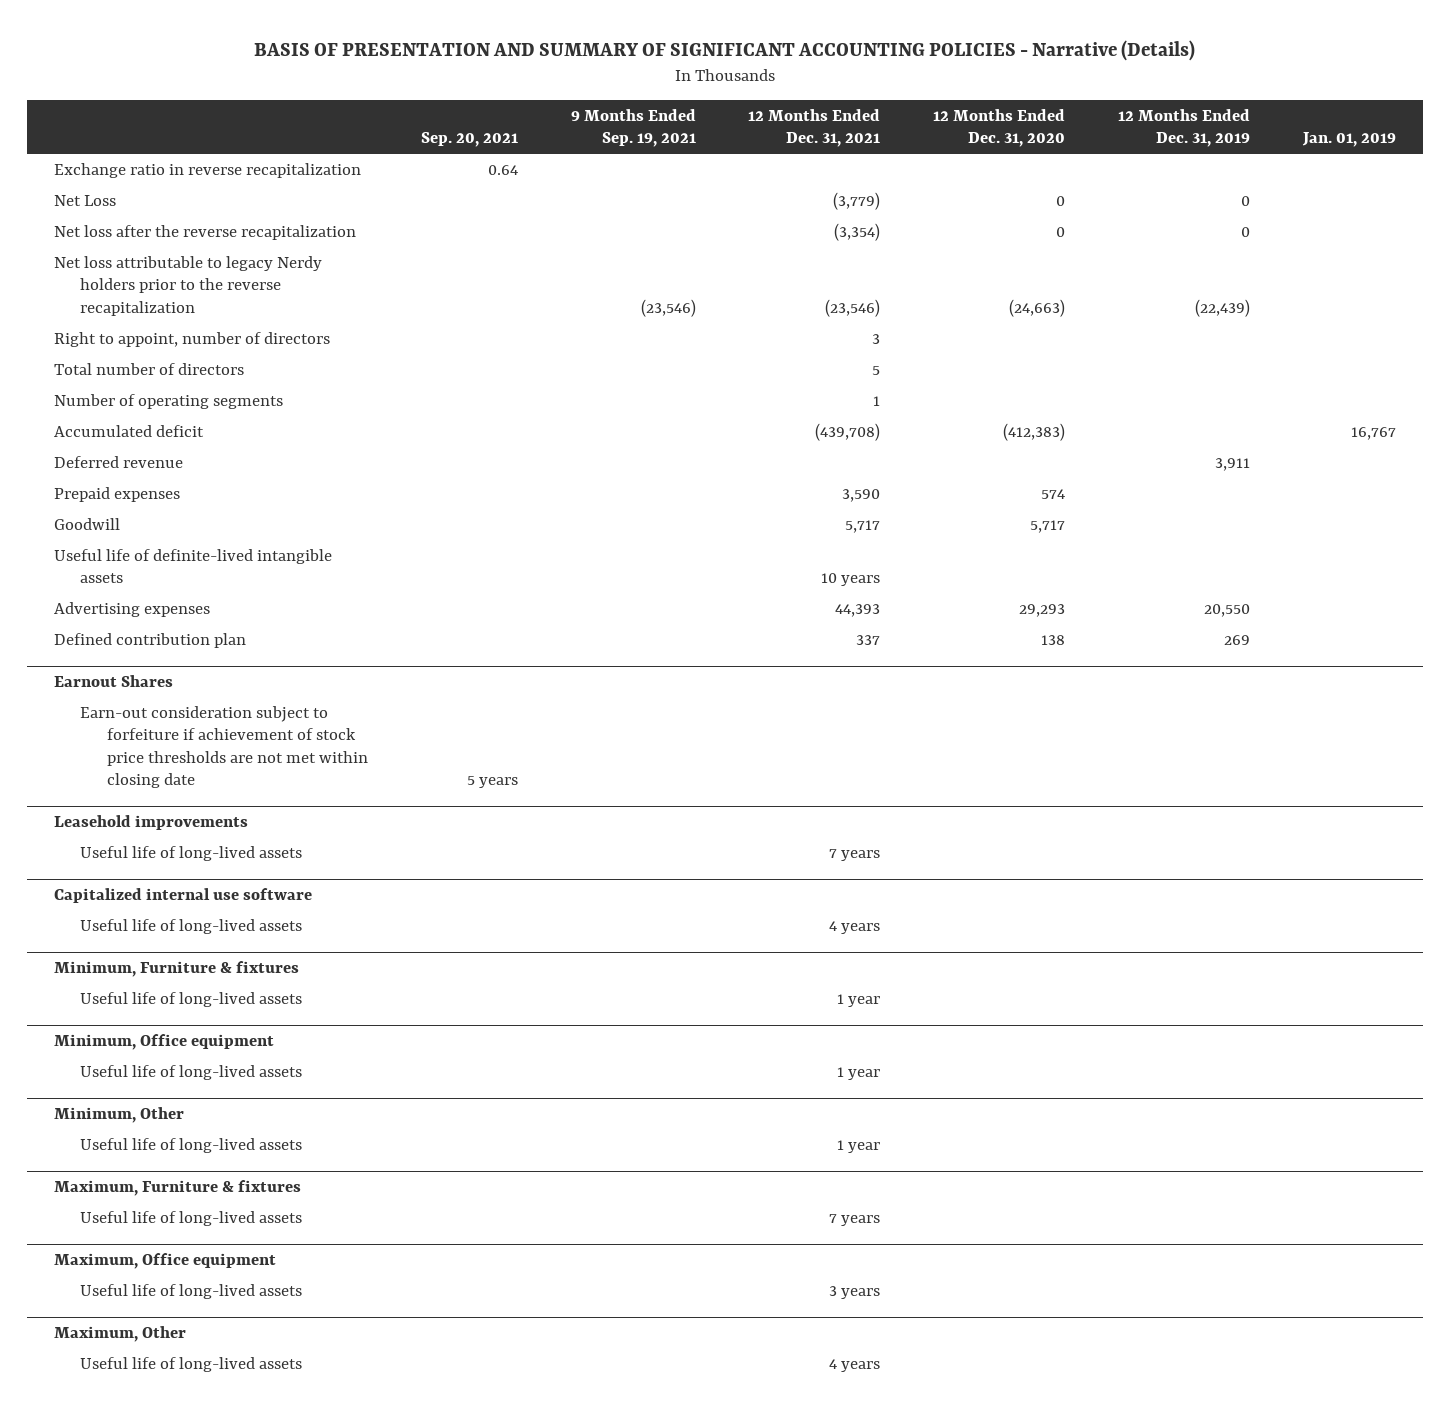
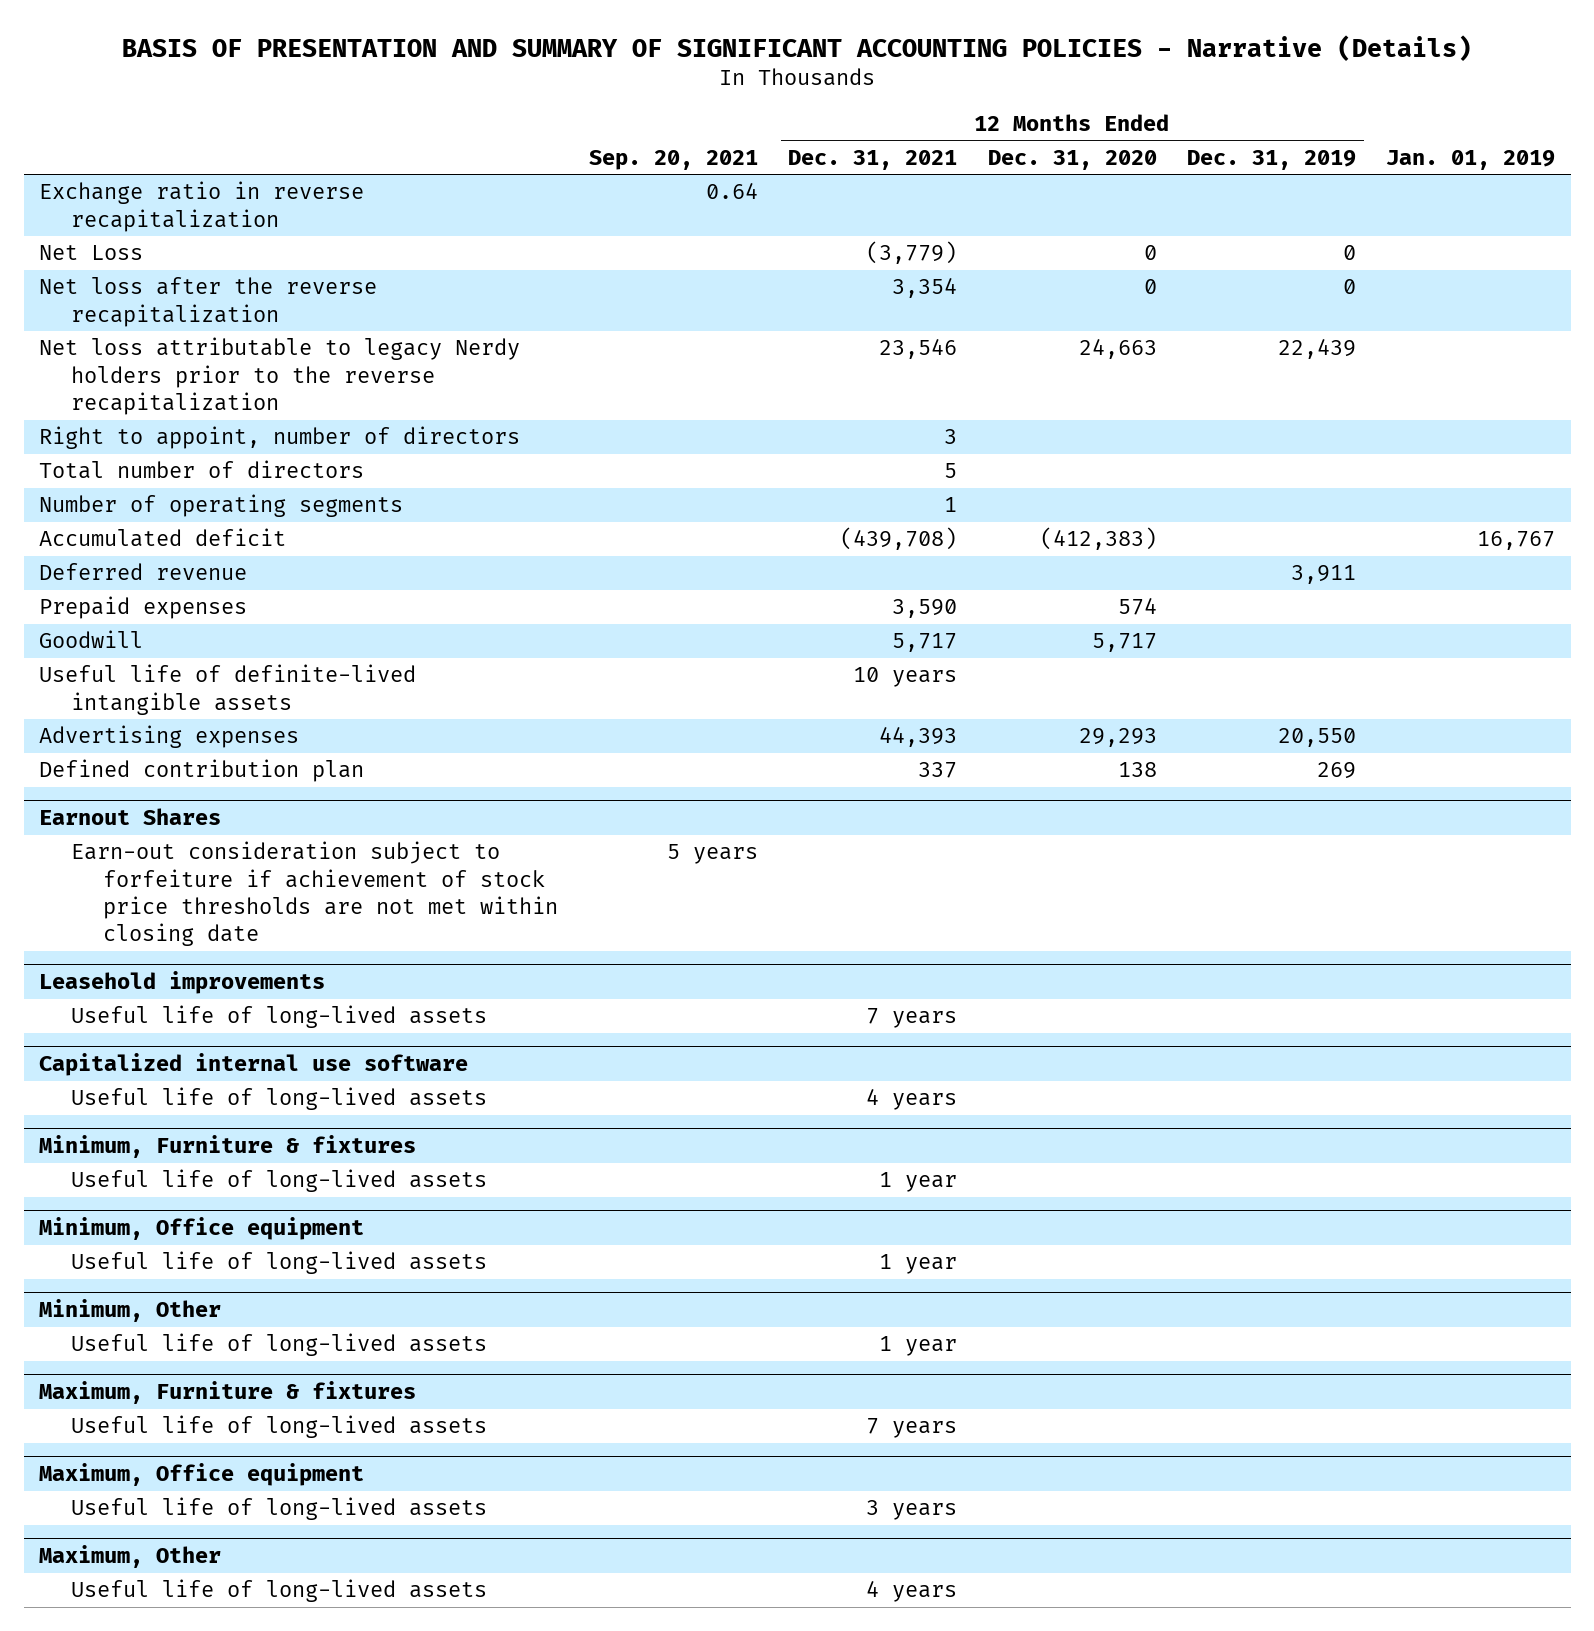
[570,108,696,148] 9 Months Ended Sep. 19, 2021 -> none
[834,222,881,241] (3,354) -> [892,278,958,299] 3,354
[825,298,881,317] (23,546) -> [879,339,958,360] 23,546
[1009,298,1066,317] (24,663) -> [1078,339,1157,360] 24,663
[1195,298,1251,317] (22,439) -> [1278,339,1357,360] 22,439

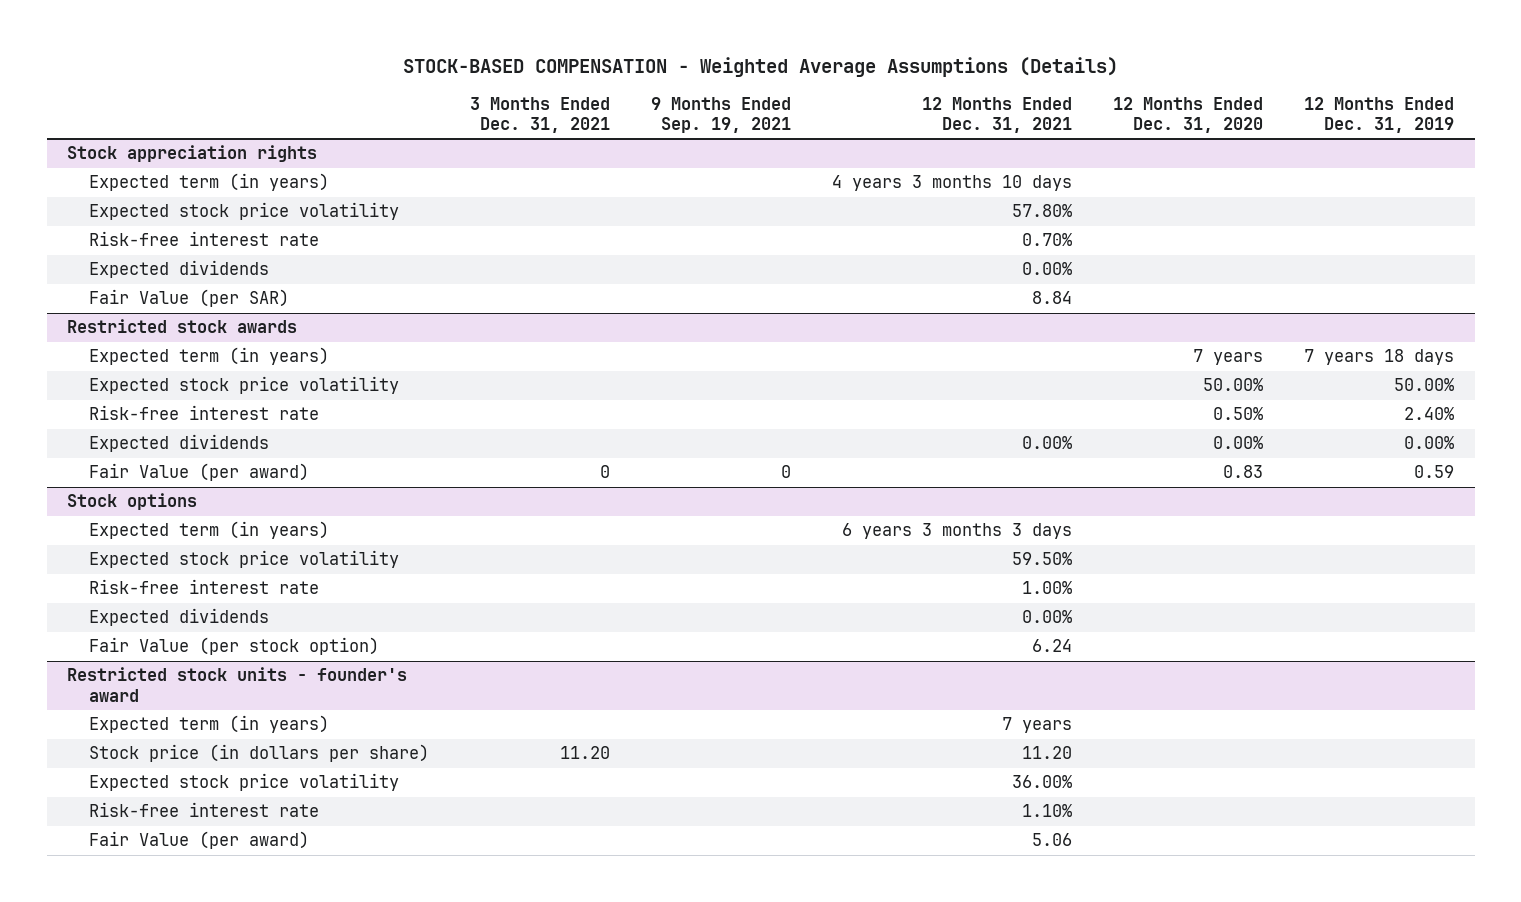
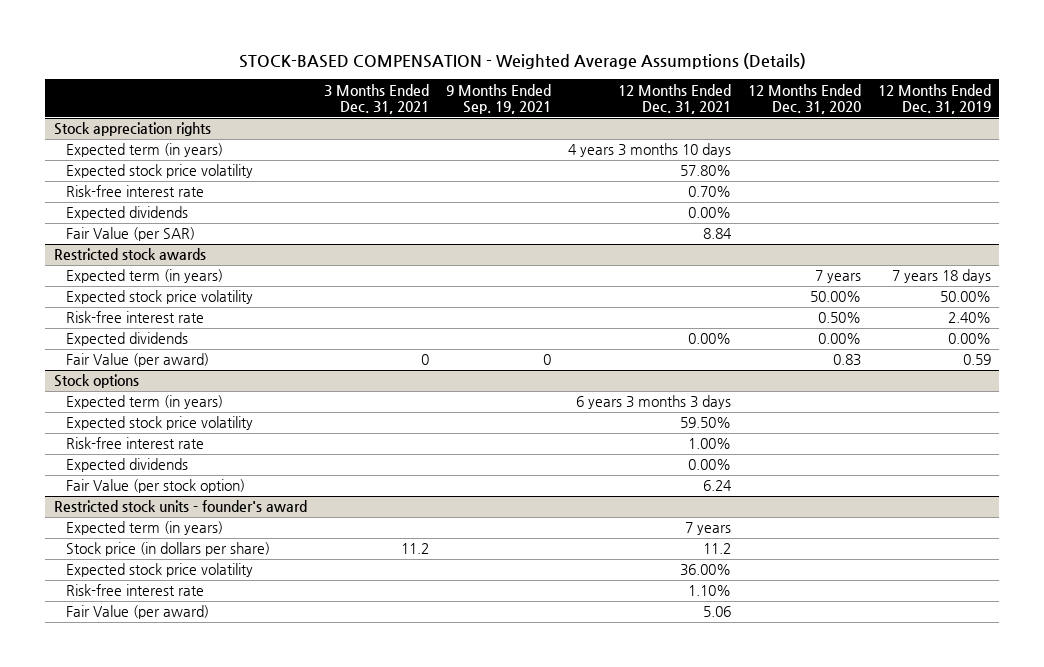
[559,746,610,760] 11.20 -> [400,543,429,555] 11.2
[1022,746,1073,760] 11.20 -> [702,543,731,555] 11.2

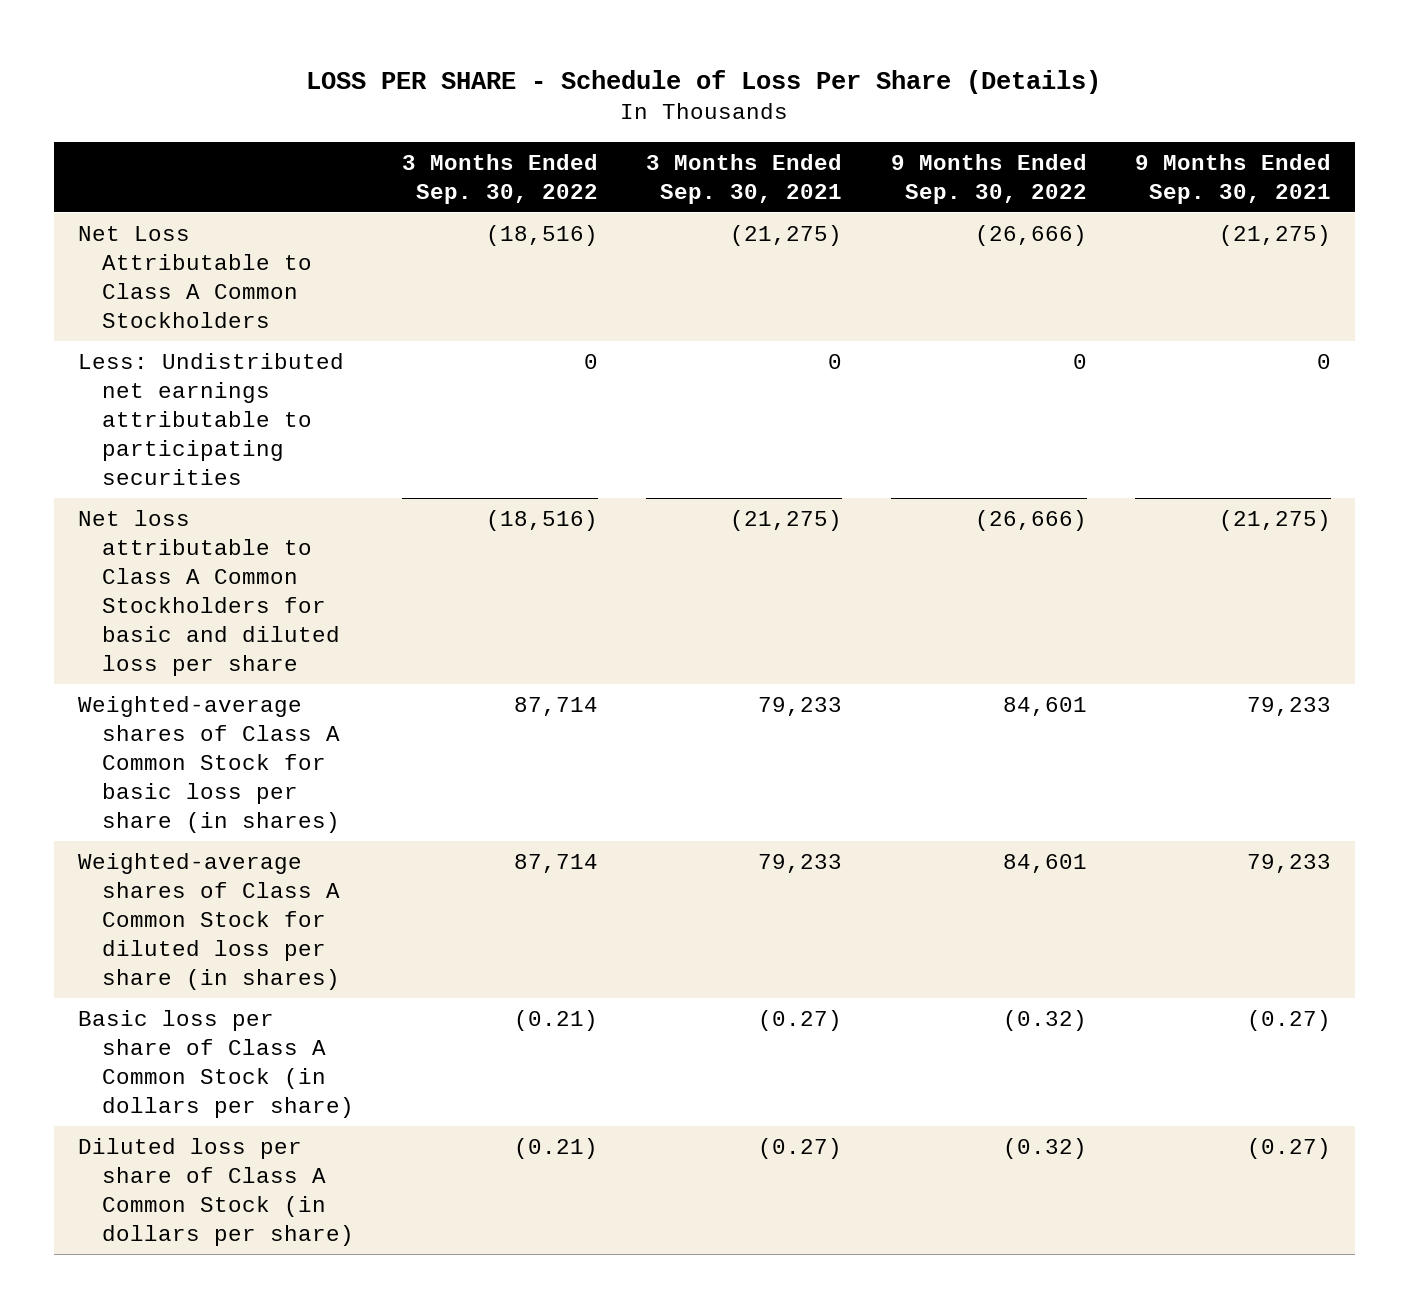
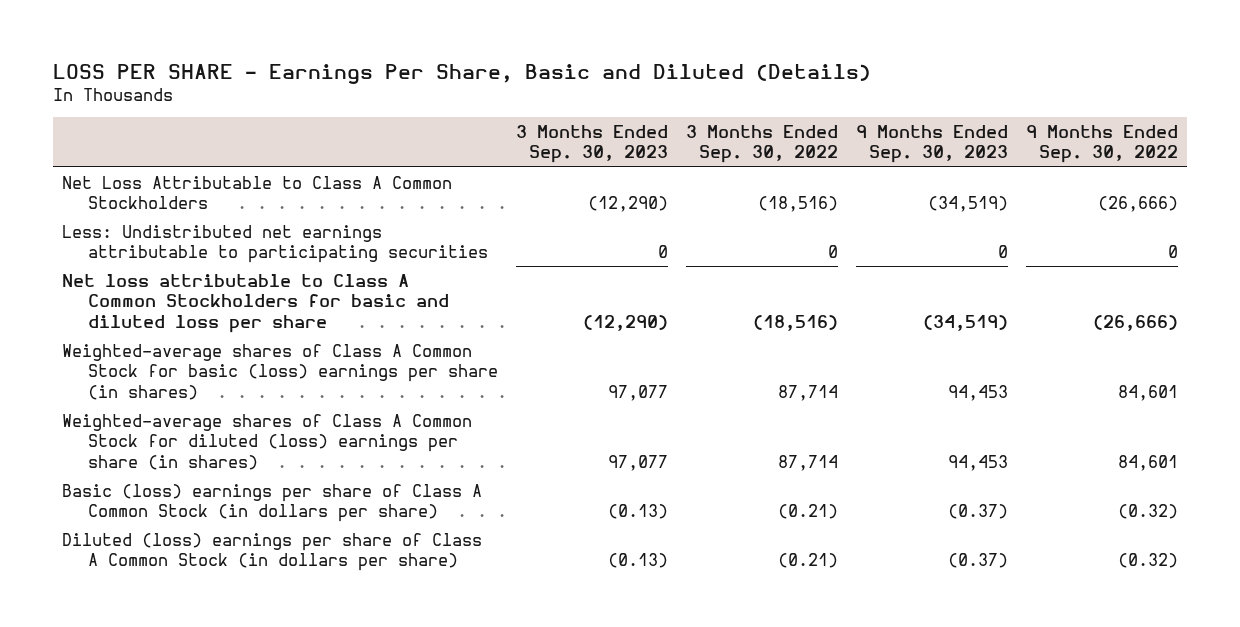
[306,70,1102,95] LOSS PER SHARE - Schedule of Loss Per Share (Details) -> [53,63,872,84] LOSS PER SHARE - Earnings Per Share, Basic and Diluted (Details)
[646,153,843,204] 3 Months Ended Sep. 30, 2021 -> none
[1134,153,1331,204] 9 Months Ended Sep. 30, 2021 -> none
none -> [515,124,668,164] 3 Months Ended Sep. 30, 2023
none -> [856,124,1009,164] 9 Months Ended Sep. 30, 2023
[78,695,341,833] Weighted-average shares of Class A Common Stock for basic loss per share (in shares) -> [62,343,498,400] Weighted-average shares of Class A Common Stock for basic (loss) earnings per share (in shares)
[78,852,341,990] Weighted-average shares of Class A Common Stock for diluted loss per share (in shares) -> [62,413,473,470] Weighted-average shares of Class A Common Stock for diluted (loss) earnings per share (in shares)
[78,1009,355,1118] Basic loss per share of Class A Common Stock (in dollars per share) -> [62,483,483,523] Basic (loss) earnings per share of Class A Common Stock (in dollars per share)
[78,1137,355,1246] Diluted loss per share of Class A Common Stock (in dollars per share) -> [62,532,483,572] Diluted (loss) earnings per share of Class A Common Stock (in dollars per share)

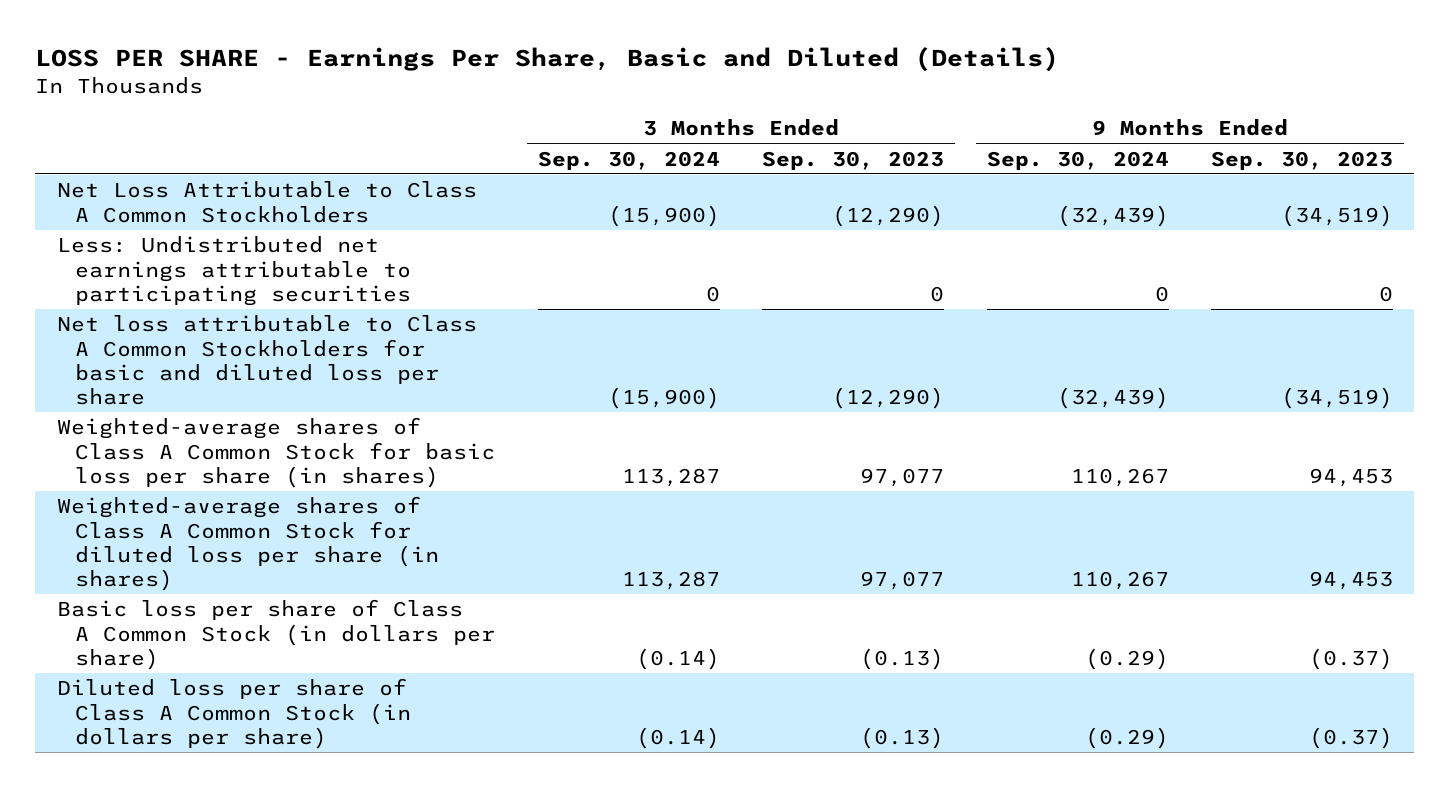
[686,124,839,164] 3 Months Ended Sep. 30, 2022 -> none
[1026,124,1179,164] 9 Months Ended Sep. 30, 2022 -> none
none -> [537,150,720,170] Sep. 30, 2024
none -> [986,150,1169,170] Sep. 30, 2024
[62,343,498,400] Weighted-average shares of Class A Common Stock for basic (loss) earnings per share (in shares) -> [56,417,496,488] Weighted-average shares of Class A Common Stock for basic loss per share (in shares)
[62,413,473,470] Weighted-average shares of Class A Common Stock for diluted (loss) earnings per share (in shares) -> [56,496,440,592] Weighted-average shares of Class A Common Stock for diluted loss per share (in shares)
[62,483,483,523] Basic (loss) earnings per share of Class A Common Stock (in dollars per share) -> [56,599,496,670] Basic loss per share of Class A Common Stock (in dollars per share)
[62,532,483,572] Diluted (loss) earnings per share of Class A Common Stock (in dollars per share) -> [56,678,412,749] Diluted loss per share of Class A Common Stock (in dollars per share)

